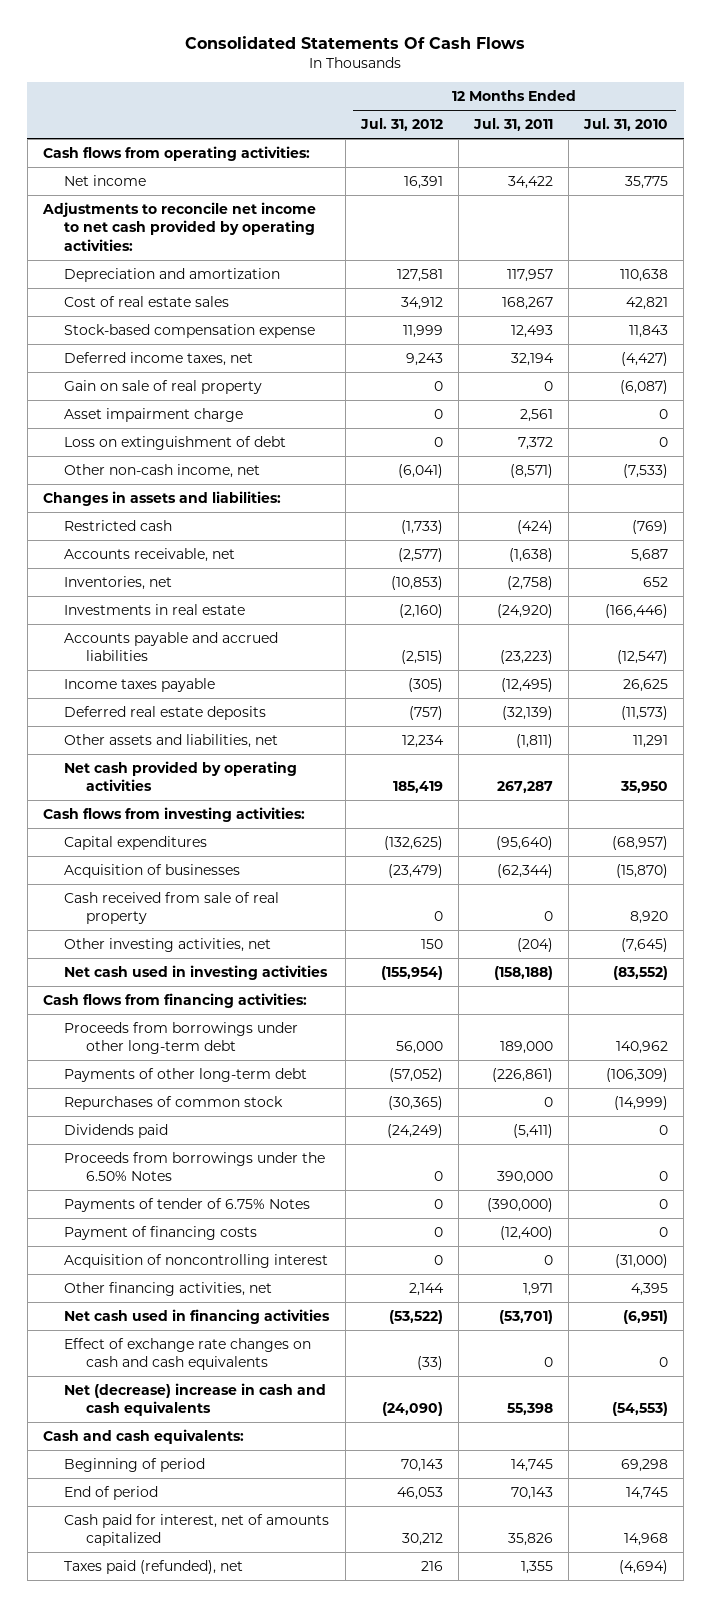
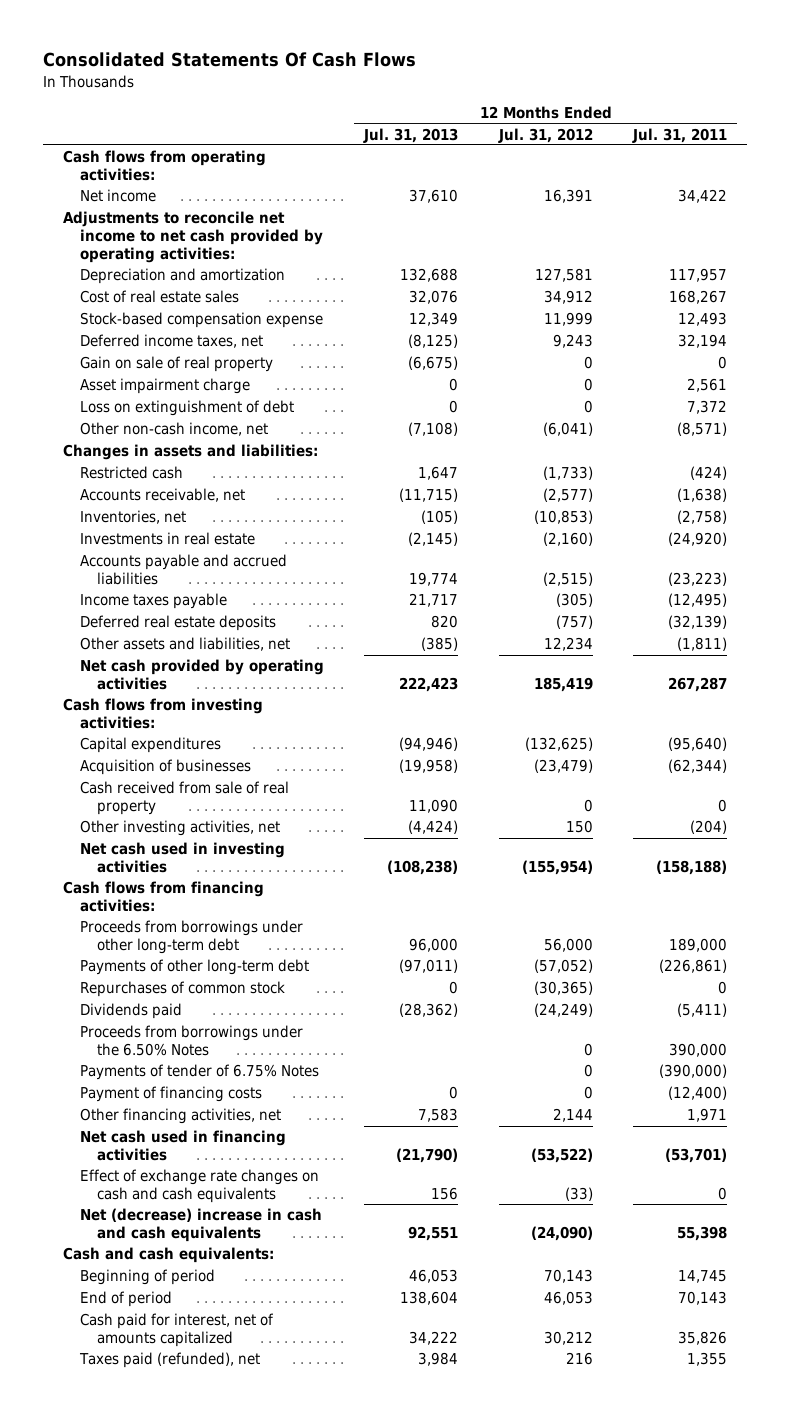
[583,118,669,132] Jul. 31, 2010 -> none
none -> [363,127,459,143] Jul. 31, 2013
[64,1254,329,1269] Acquisition of noncontrolling interest -> none

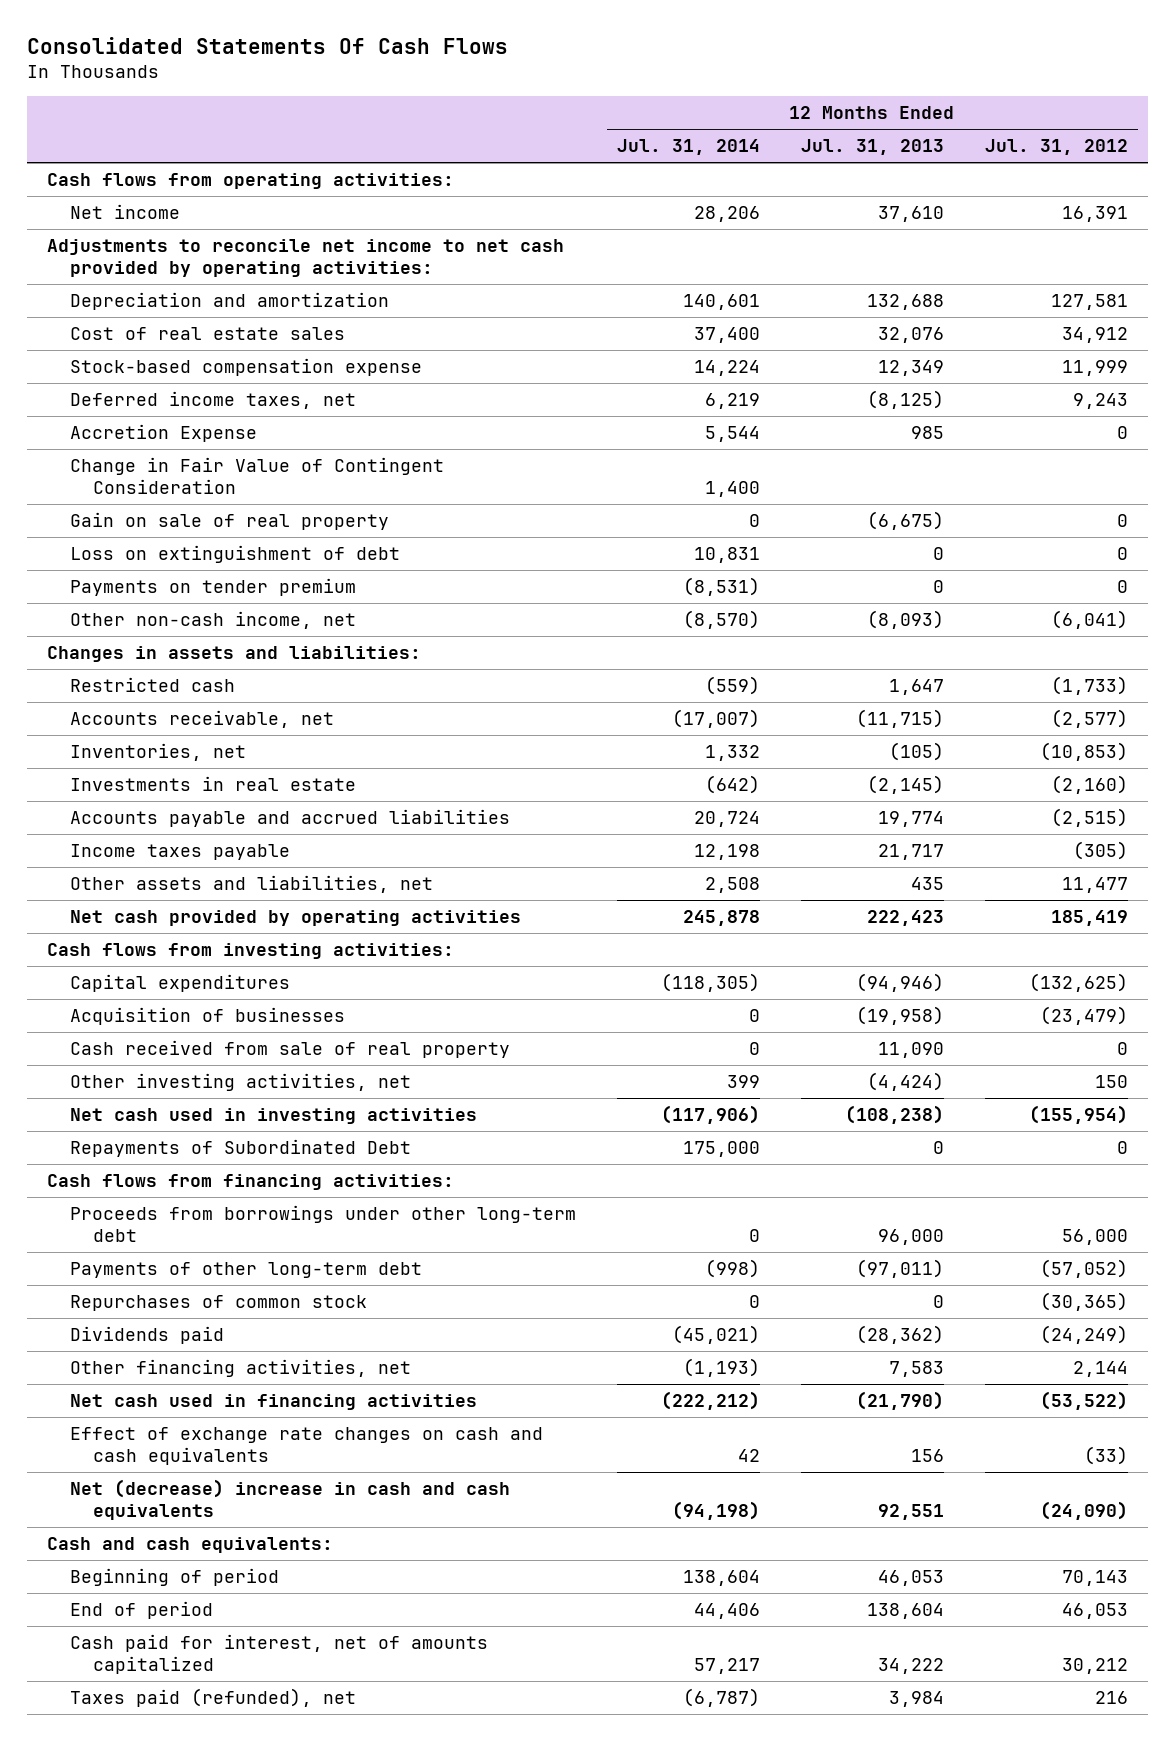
[632,127,728,143] Jul. 31, 2011 -> none
none -> [616,139,760,156] Jul. 31, 2014
none -> [70,424,258,443] Accretion Expense
none -> [70,457,445,495] Change in Fair Value of Contingent Consideration
[80,378,251,395] Asset impairment charge -> none
none -> [70,578,357,597] Payments on tender premium
[408,422,459,437] (7,108) -> [866,610,944,630] (8,093)
[80,615,277,632] Deferred real estate deposits -> none
[421,637,459,652] (385) -> [910,877,944,891] 435
[543,637,593,652] 12,234 -> [1061,877,1128,894] 11,477
none -> [70,1139,412,1158] Repayments of Subordinated Debt
[80,1025,304,1057] Proceeds from borrowings under the 6.50% Notes -> none
[80,1064,320,1081] Payments of tender of 6.75% Notes -> none
[80,1086,263,1103] Payment of financing costs -> none

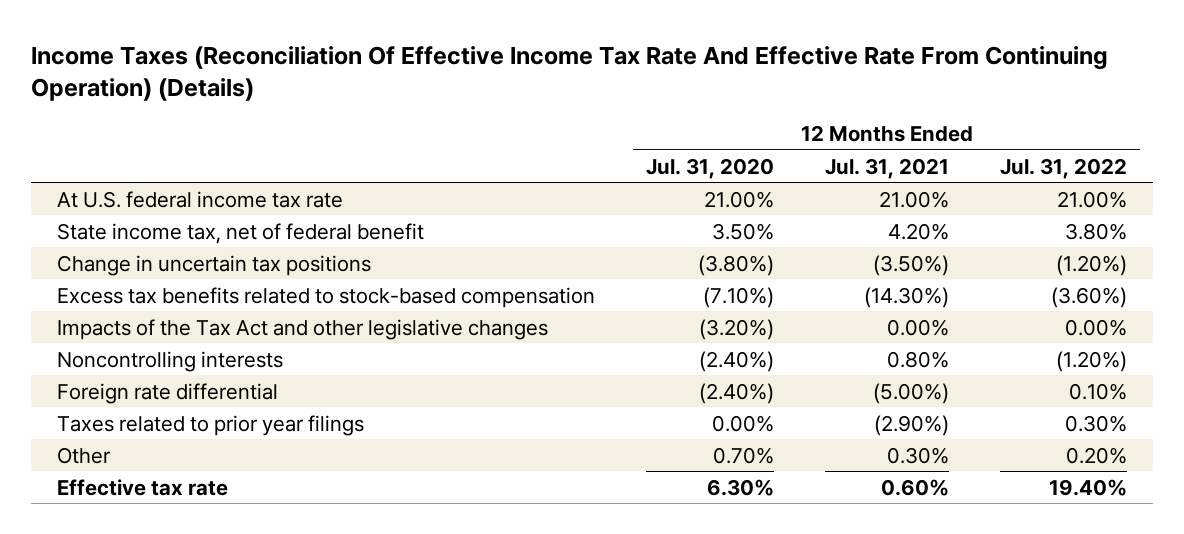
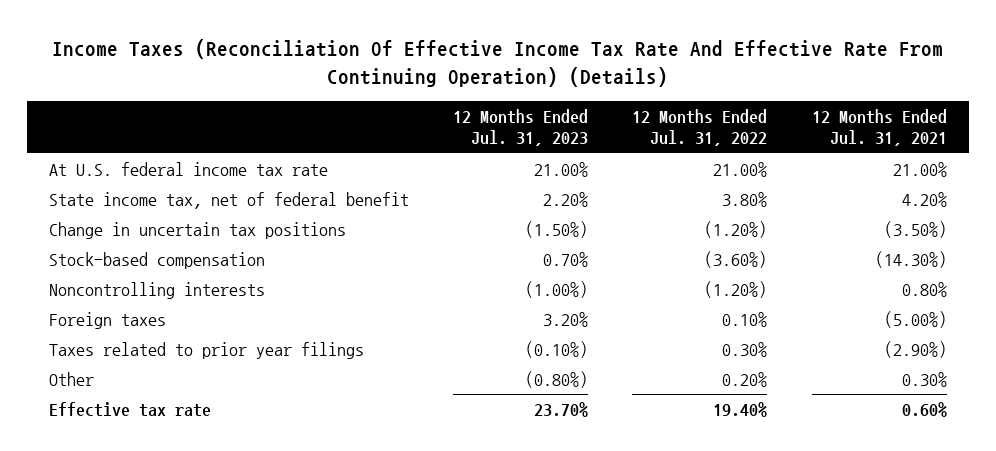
[645,157,774,179] Jul. 31, 2020 -> none
none -> [453,109,589,147] 12 Months Ended Jul. 31, 2023
[56,318,548,340] Impacts of the Tax Act and other legislative changes -> none
[56,286,595,308] Excess tax benefits related to stock-based compensation -> [49,251,266,269] Stock-based compensation
[56,382,278,404] Foreign rate differential -> [49,311,167,329] Foreign taxes

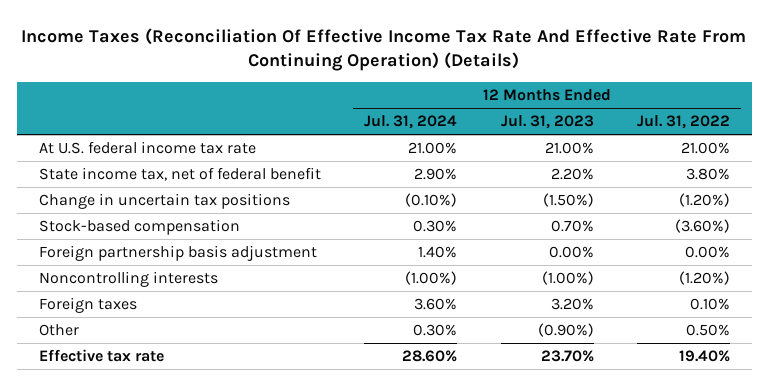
[811,109,947,147] 12 Months Ended Jul. 31, 2021 -> none
none -> [364,115,458,130] Jul. 31, 2024
none -> [38,244,317,261] Foreign partnership basis adjustment
[49,341,365,359] Taxes related to prior year filings -> none
[525,370,589,388] (0.80%) -> [537,322,594,337] (0.90%)
[722,371,768,387] 0.20% -> [686,323,731,336] 0.50%

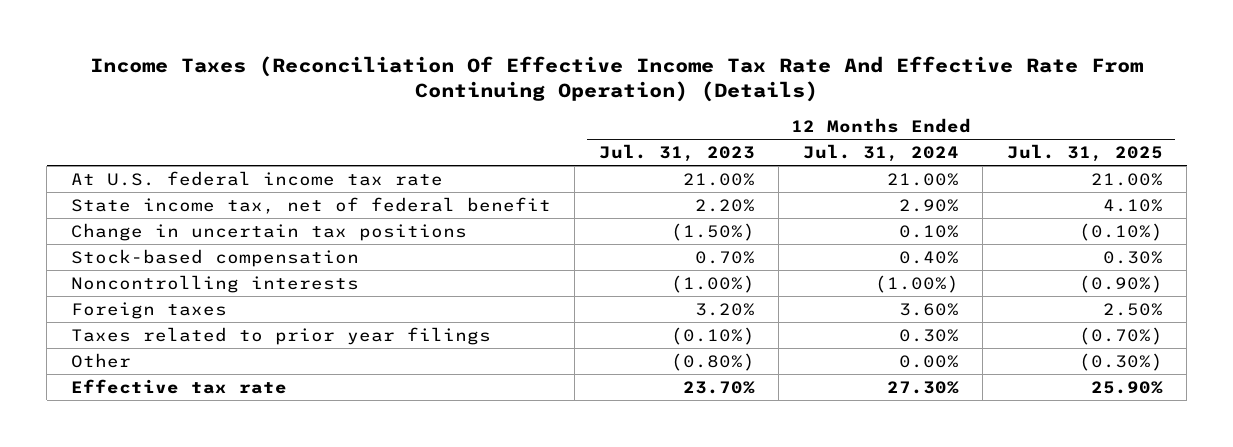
[637,115,731,130] Jul. 31, 2022 -> none
none -> [1006,144,1163,163] Jul. 31, 2025
[38,244,317,261] Foreign partnership basis adjustment -> none
[405,192,458,207] (0.10%) -> [898,224,959,238] 0.10%
[413,219,458,232] 0.30% -> [898,250,959,264] 0.40%
none -> [70,326,491,345] Taxes related to prior year filings
[413,323,458,336] 0.30% -> [898,354,959,368] 0.00%
[537,322,594,337] (0.90%) -> [670,352,755,371] (0.80%)
[402,349,458,362] 28.60% -> [886,380,959,394] 27.30%

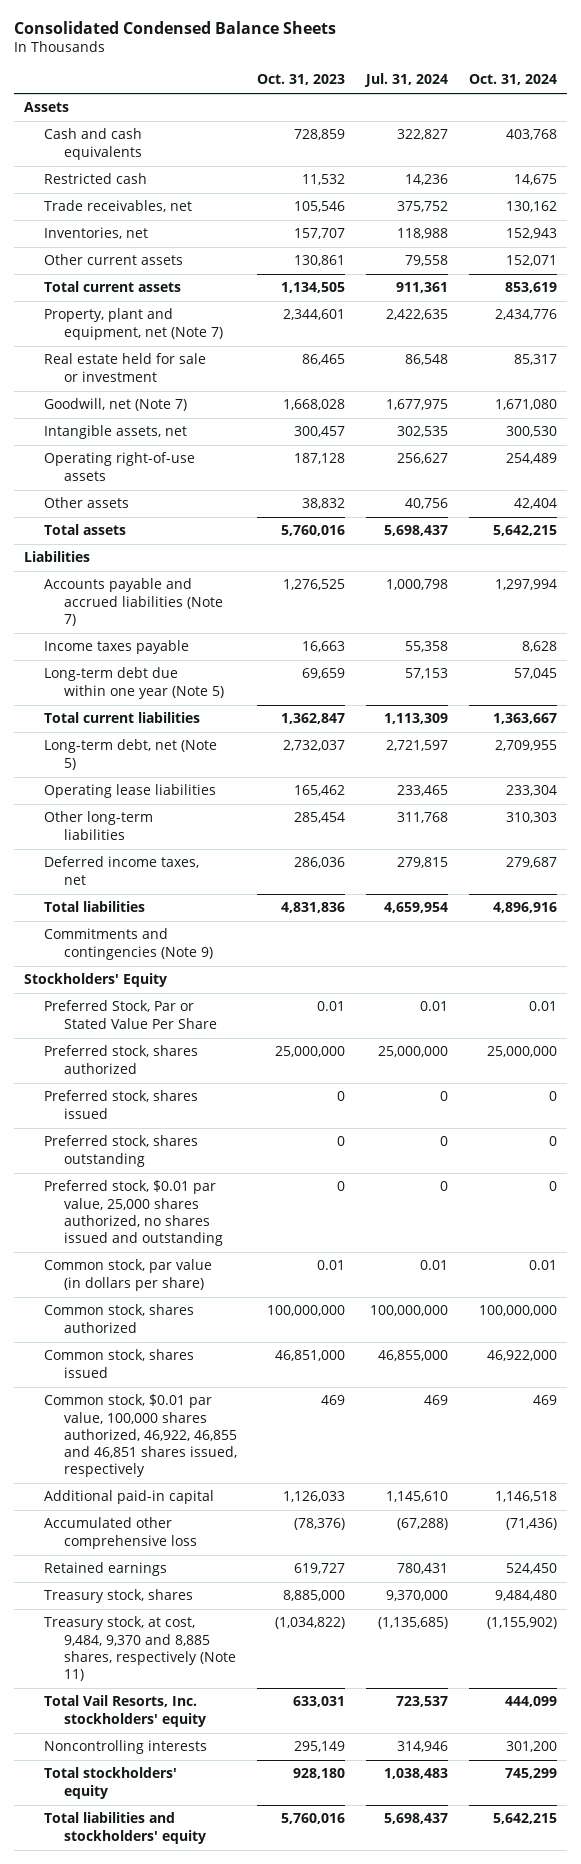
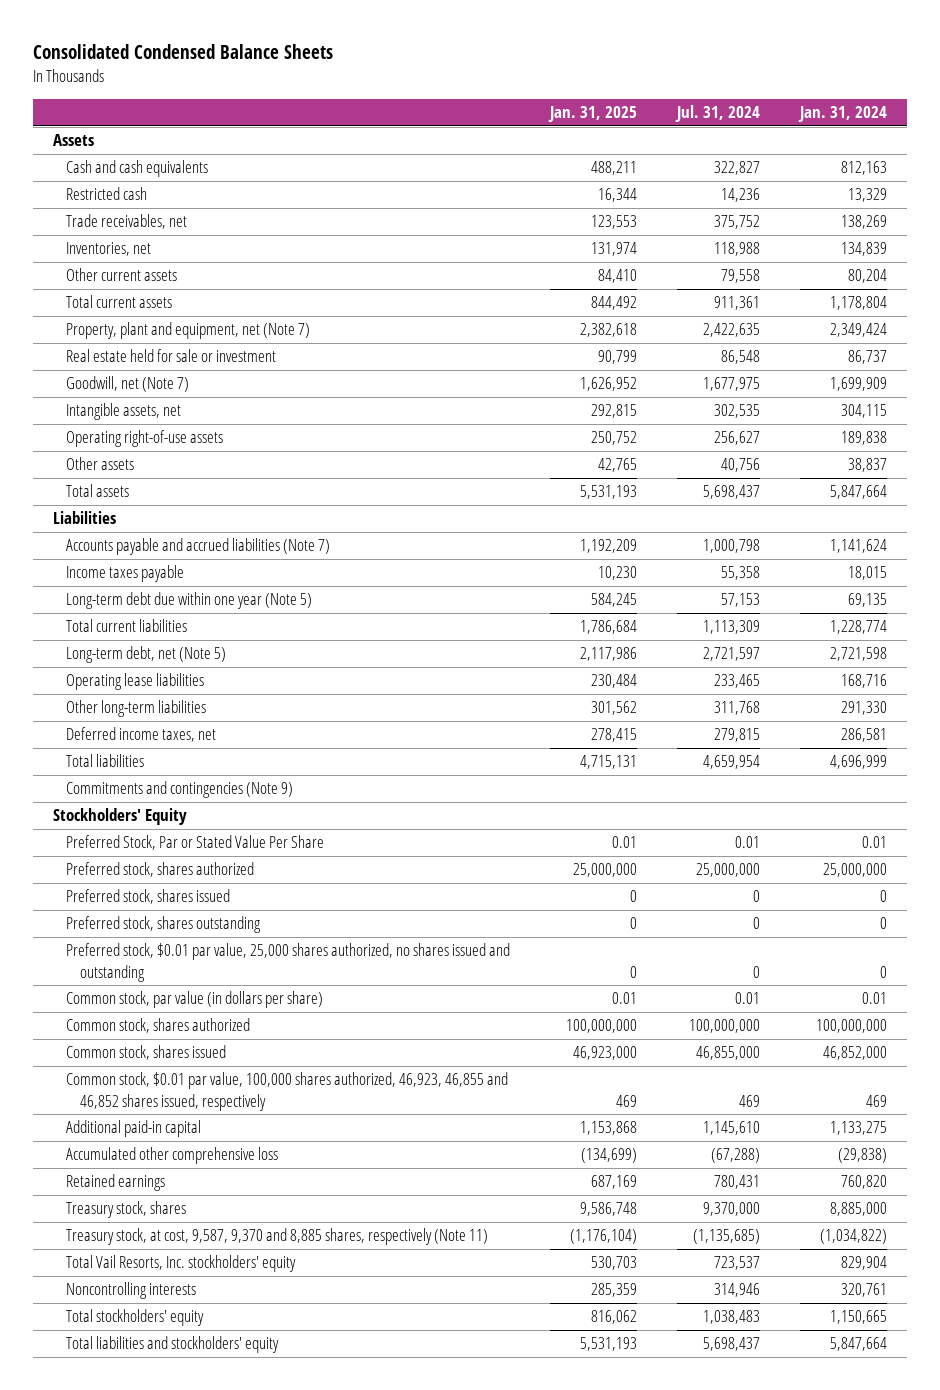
[257,74,346,86] Oct. 31, 2023 -> none
[468,74,557,86] Oct. 31, 2024 -> none
none -> [548,106,638,123] Jan. 31, 2025
none -> [797,106,887,123] Jan. 31, 2024
[43,1394,237,1478] Common stock, $0.01 par value, 100,000 shares authorized, 46,922, 46,855 and 46,851 shares issued, respectively -> [66,1072,509,1111] Common stock, $0.01 par value, 100,000 shares authorized, 46,923, 46,855 and 46,852 shares issued, respectively
[43,1616,236,1682] Treasury stock, at cost, 9,484, 9,370 and 8,885 shares, respectively (Note 11) -> [66,1228,489,1246] Treasury stock, at cost, 9,587, 9,370 and 8,885 shares, respectively (Note 11)

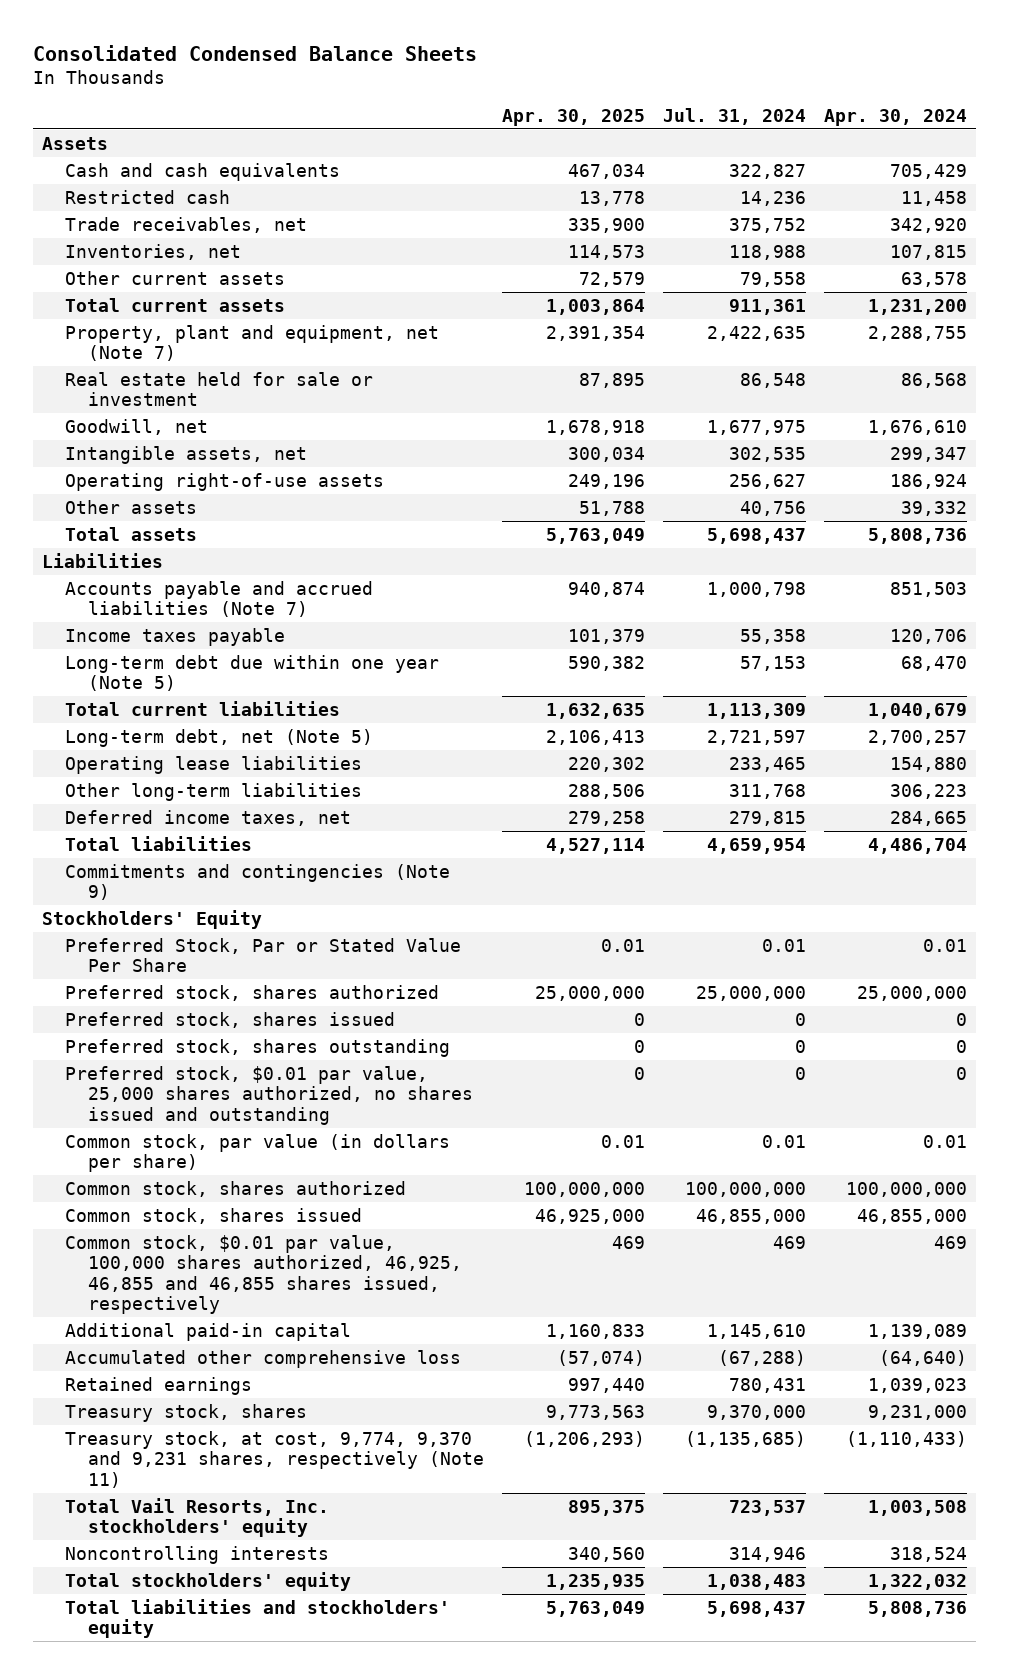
[548,106,638,123] Jan. 31, 2025 -> none
[797,106,887,123] Jan. 31, 2024 -> none
none -> [502,108,646,126] Apr. 30, 2025
none -> [824,108,968,126] Apr. 30, 2024
[66,376,190,393] Goodwill, net (Note 7) -> [65,418,209,435] Goodwill, net
[66,1072,509,1111] Common stock, $0.01 par value, 100,000 shares authorized, 46,923, 46,855 and 46,852 shares issued, respectively -> [65,1234,463,1315] Common stock, $0.01 par value, 100,000 shares authorized, 46,925, 46,855 and 46,855 shares issued, respectively
[66,1228,489,1246] Treasury stock, at cost, 9,587, 9,370 and 8,885 shares, respectively (Note 11) -> [65,1430,485,1488] Treasury stock, at cost, 9,774, 9,370 and 9,231 shares, respectively (Note 11)

